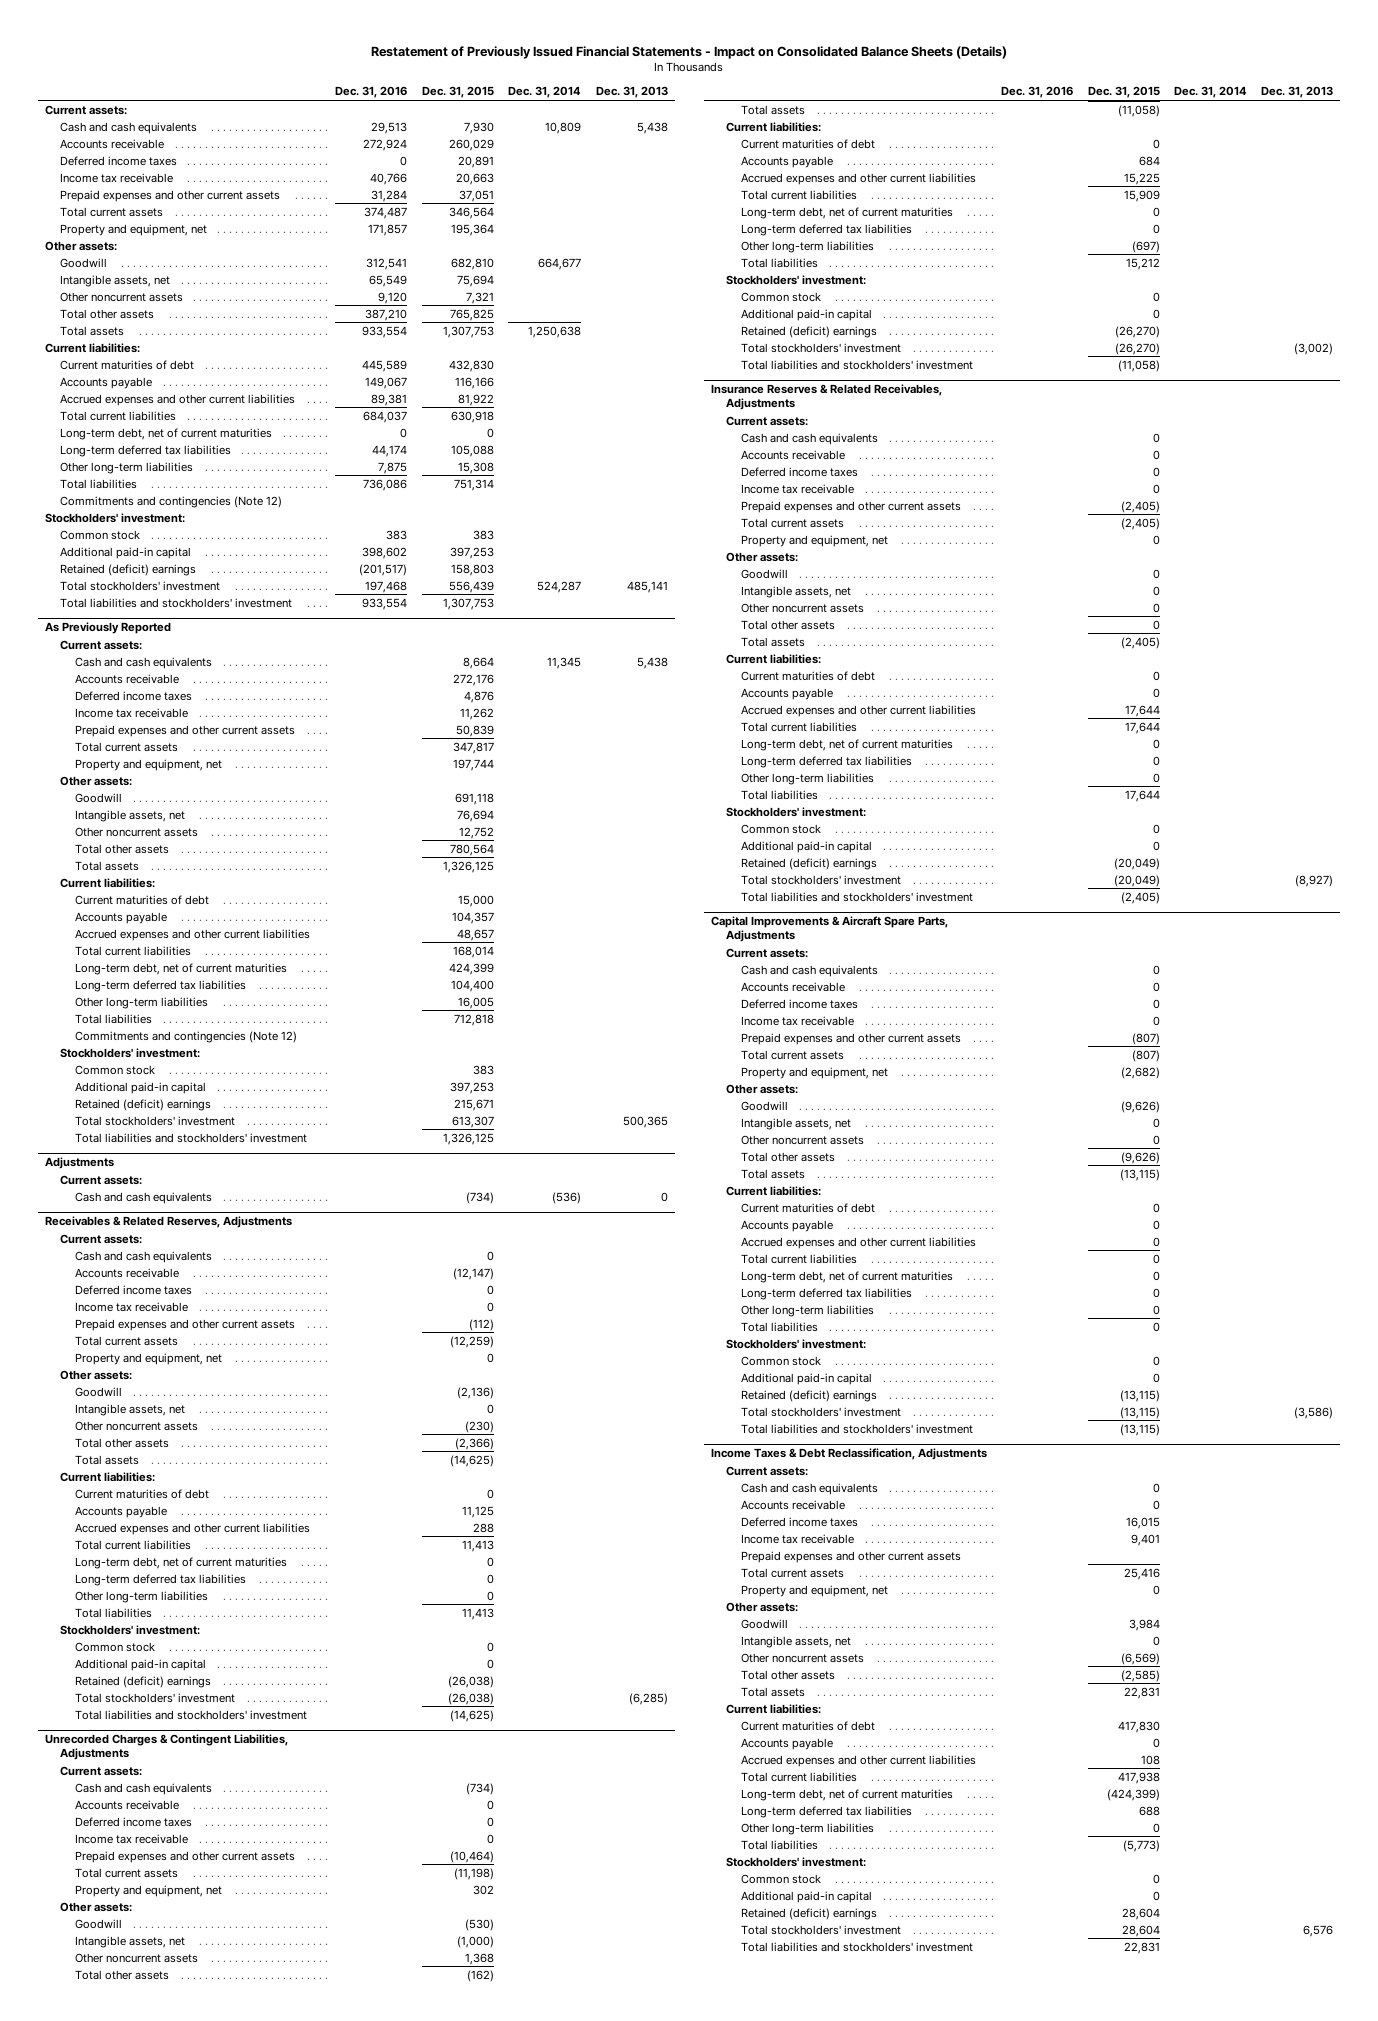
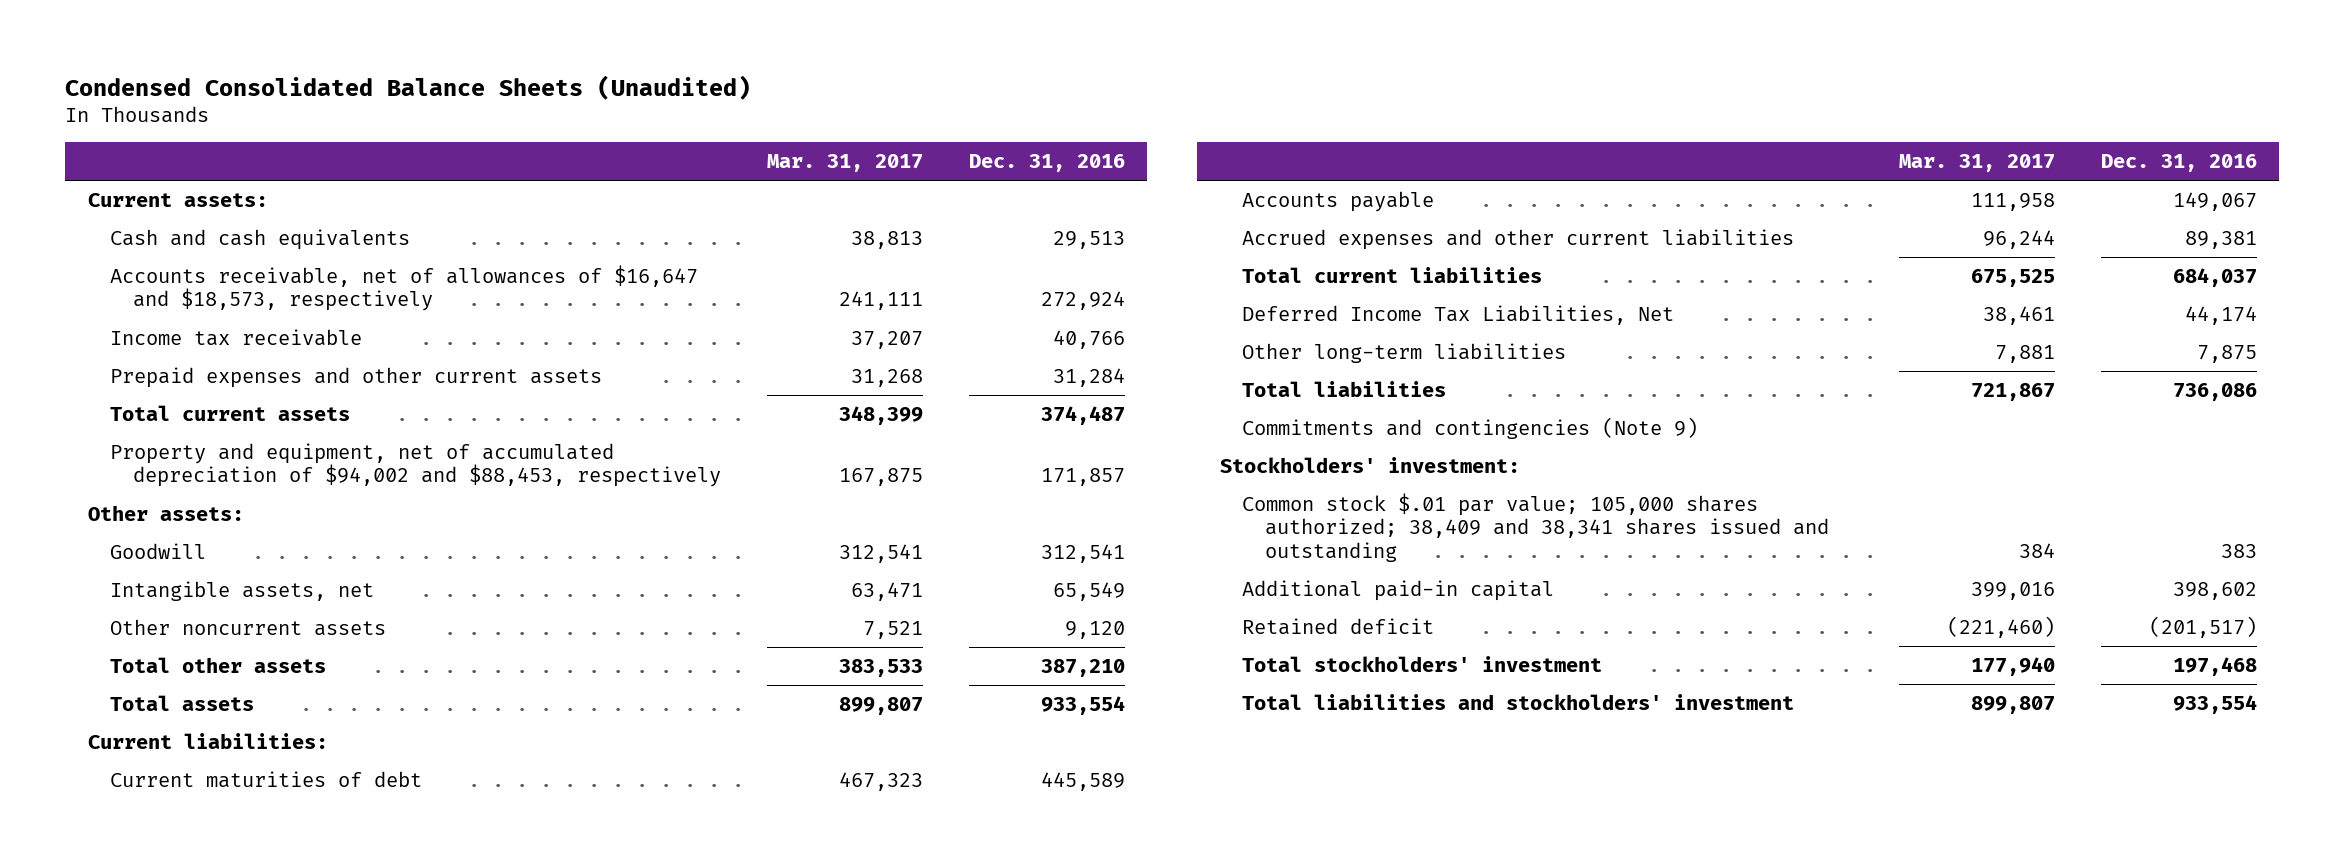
[371,45,1008,59] Restatement of Previously Issued Financial Statements - Impact on Consolidated Balance Sheets (Details) -> [64,74,751,100] Condensed Consolidated Balance Sheets (Unaudited)
[421,86,494,99] Dec. 31, 2015 -> none
[508,86,582,99] Dec. 31, 2014 -> none
[595,86,668,99] Dec. 31, 2013 -> none
none -> [766,154,923,173] Mar. 31, 2017
[59,155,177,166] Deferred income taxes -> none
[59,138,164,149] Accounts receivable -> [110,264,699,312] Accounts receivable, net of allowances of $16,647 and $18,573, respectively
[59,223,207,236] Property and equipment, net -> [110,442,721,488] Property and equipment, net of accumulated depreciation of $94,002 and $88,453, respectively
[59,427,272,440] Long-term debt, net of current maturities -> none
[59,444,231,457] Long-term deferred tax liabilities -> [1242,304,1675,325] Deferred Income Tax Liabilities, Net
[59,495,282,508] Commitments and contingencies (Note 12) -> [1242,416,1699,439] Commitments and contingencies (Note 9)
[59,529,140,540] Common stock -> [1242,492,1829,562] Common stock $.01 par value; 105,000 shares authorized; 38,409 and 38,341 shares issued and outstanding
[59,563,196,576] Retained (deficit) earnings -> [1242,617,1435,635] Retained deficit
[45,621,172,634] As Previously Reported -> none
[59,639,142,650] Current assets: -> none
[74,656,212,669] Cash and cash equivalents -> none
[74,673,179,684] Accounts receivable -> none
[74,690,192,701] Deferred income taxes -> none
[74,707,188,718] Income tax receivable -> none
[74,724,295,737] Prepaid expenses and other current assets -> none
[74,741,178,752] Total current assets -> none
[74,758,222,771] Property and equipment, net -> none
[59,775,132,786] Other assets: -> none
[74,792,122,803] Goodwill -> none
[74,809,185,822] Intangible assets, net -> none
[74,826,198,837] Other noncurrent assets -> none
[74,843,169,854] Total other assets -> none
[74,860,139,871] Total assets -> none
[59,877,155,888] Current liabilities: -> none
[74,894,209,905] Current maturities of debt -> none
[74,911,167,924] Accounts payable -> none
[74,928,310,941] Accrued expenses and other current liabilities -> none
[74,945,191,956] Total current liabilities -> none
[74,962,287,975] Long-term debt, net of current maturities -> none
[74,979,246,992] Long-term deferred tax liabilities -> none
[74,996,208,1009] Other long-term liabilities -> none
[74,1013,152,1024] Total liabilities -> none
[74,1030,297,1043] Commitments and contingencies (Note 12) -> none
[59,1047,200,1058] Stockholders' investment: -> none
[74,1064,155,1075] Common stock -> none
[74,1081,206,1094] Additional paid-in capital -> none
[74,1098,211,1111] Retained (deficit) earnings -> none
[74,1115,235,1126] Total stockholders' investment -> none
[74,1132,307,1143] Total liabilities and stockholders' investment -> none
[45,1156,115,1169] Adjustments -> none
[59,1174,142,1185] Current assets: -> none
[74,1191,212,1204] Cash and cash equivalents -> none
[45,1215,293,1228] Receivables & Related Reserves, Adjustments -> none
[59,1233,142,1244] Current assets: -> none
[74,1250,212,1263] Cash and cash equivalents -> none
[74,1267,179,1278] Accounts receivable -> none
[74,1284,192,1295] Deferred income taxes -> none
[74,1301,188,1312] Income tax receivable -> none
[74,1318,295,1331] Prepaid expenses and other current assets -> none
[74,1335,178,1346] Total current assets -> none
[74,1352,222,1365] Property and equipment, net -> none
[59,1369,132,1380] Other assets: -> none
[74,1386,122,1397] Goodwill -> none
[74,1403,185,1416] Intangible assets, net -> none
[74,1420,198,1431] Other noncurrent assets -> none
[74,1437,169,1448] Total other assets -> none
[74,1454,139,1465] Total assets -> none
[59,1471,155,1482] Current liabilities: -> none
[74,1488,209,1499] Current maturities of debt -> none
[74,1505,167,1518] Accounts payable -> none
[74,1522,310,1535] Accrued expenses and other current liabilities -> none
[74,1539,191,1550] Total current liabilities -> none
[74,1556,287,1569] Long-term debt, net of current maturities -> none
[74,1573,246,1586] Long-term deferred tax liabilities -> none
[74,1590,208,1603] Other long-term liabilities -> none
[74,1607,152,1618] Total liabilities -> none
[59,1624,200,1635] Stockholders' investment: -> none
[74,1641,155,1652] Common stock -> none
[74,1658,206,1671] Additional paid-in capital -> none
[74,1675,211,1688] Retained (deficit) earnings -> none
[74,1692,235,1703] Total stockholders' investment -> none
[74,1709,307,1720] Total liabilities and stockholders' investment -> none
[45,1733,289,1761] Unrecorded Charges & Contingent Liabilities, Adjustments -> none
[59,1765,142,1776] Current assets: -> none
[74,1782,212,1795] Cash and cash equivalents -> none
[74,1799,179,1810] Accounts receivable -> none
[74,1816,192,1827] Deferred income taxes -> none
[74,1833,188,1844] Income tax receivable -> none
[74,1850,295,1863] Prepaid expenses and other current assets -> none
[74,1867,178,1878] Total current assets -> none
[74,1884,222,1897] Property and equipment, net -> none
[59,1901,132,1912] Other assets: -> none
[74,1918,122,1929] Goodwill -> none
[74,1935,185,1948] Intangible assets, net -> none
[74,1952,198,1963] Other noncurrent assets -> none
[74,1969,169,1980] Total other assets -> none
[740,104,805,115] Total assets -> none
[725,121,821,132] Current liabilities: -> none
[740,138,875,149] Current maturities of debt -> none
[740,155,833,168] Accounts payable -> none
[740,172,976,185] Accrued expenses and other current liabilities -> none
[740,189,857,200] Total current liabilities -> none
[740,206,953,219] Long-term debt, net of current maturities -> none
[740,223,912,236] Long-term deferred tax liabilities -> none
[740,240,874,253] Other long-term liabilities -> none
[740,257,818,268] Total liabilities -> none
[725,274,866,285] Stockholders' investment: -> none
[740,291,821,302] Common stock -> none
[740,308,872,321] Additional paid-in capital -> none
[740,325,877,338] Retained (deficit) earnings -> none
[740,342,901,353] Total stockholders' investment -> none
[740,359,973,370] Total liabilities and stockholders' investment -> none
[710,383,942,411] Insurance Reserves & Related Receivables, Adjustments -> none
[725,415,808,426] Current assets: -> none
[740,432,878,445] Cash and cash equivalents -> none
[740,449,845,460] Accounts receivable -> none
[740,466,858,477] Deferred income taxes -> none
[740,483,854,494] Income tax receivable -> none
[740,500,961,513] Prepaid expenses and other current assets -> none
[740,517,844,528] Total current assets -> none
[740,534,888,547] Property and equipment, net -> none
[725,551,798,562] Other assets: -> none
[740,568,788,579] Goodwill -> none
[740,585,851,598] Intangible assets, net -> none
[740,602,864,613] Other noncurrent assets -> none
[740,619,835,630] Total other assets -> none
[740,636,805,647] Total assets -> none
[725,653,821,664] Current liabilities: -> none
[740,670,875,681] Current maturities of debt -> none
[740,687,833,700] Accounts payable -> none
[740,704,976,717] Accrued expenses and other current liabilities -> none
[740,721,857,732] Total current liabilities -> none
[740,738,953,751] Long-term debt, net of current maturities -> none
[740,755,912,768] Long-term deferred tax liabilities -> none
[740,772,874,785] Other long-term liabilities -> none
[740,789,818,800] Total liabilities -> none
[725,806,866,817] Stockholders' investment: -> none
[740,823,821,834] Common stock -> none
[740,840,872,853] Additional paid-in capital -> none
[740,857,877,870] Retained (deficit) earnings -> none
[740,874,901,885] Total stockholders' investment -> none
[740,891,973,902] Total liabilities and stockholders' investment -> none
[710,915,948,943] Capital Improvements & Aircraft Spare Parts, Adjustments -> none
[725,947,808,958] Current assets: -> none
[740,964,878,977] Cash and cash equivalents -> none
[740,981,845,992] Accounts receivable -> none
[740,998,858,1009] Deferred income taxes -> none
[740,1015,854,1026] Income tax receivable -> none
[740,1032,961,1045] Prepaid expenses and other current assets -> none
[740,1049,844,1060] Total current assets -> none
[740,1066,888,1079] Property and equipment, net -> none
[725,1083,798,1094] Other assets: -> none
[740,1100,788,1111] Goodwill -> none
[740,1117,851,1130] Intangible assets, net -> none
[740,1134,864,1145] Other noncurrent assets -> none
[740,1151,835,1162] Total other assets -> none
[740,1168,805,1179] Total assets -> none
[725,1185,821,1196] Current liabilities: -> none
[740,1202,875,1213] Current maturities of debt -> none
[740,1219,833,1232] Accounts payable -> none
[740,1236,976,1249] Accrued expenses and other current liabilities -> none
[740,1253,857,1264] Total current liabilities -> none
[740,1270,953,1283] Long-term debt, net of current maturities -> none
[740,1287,912,1300] Long-term deferred tax liabilities -> none
[740,1304,874,1317] Other long-term liabilities -> none
[740,1321,818,1332] Total liabilities -> none
[725,1338,866,1349] Stockholders' investment: -> none
[740,1355,821,1366] Common stock -> none
[740,1372,872,1385] Additional paid-in capital -> none
[740,1389,877,1402] Retained (deficit) earnings -> none
[740,1406,901,1417] Total stockholders' investment -> none
[740,1423,973,1434] Total liabilities and stockholders' investment -> none
[710,1447,987,1460] Income Taxes & Debt Reclassification, Adjustments -> none
[725,1465,808,1476] Current assets: -> none
[740,1482,878,1495] Cash and cash equivalents -> none
[740,1499,845,1510] Accounts receivable -> none
[740,1516,858,1527] Deferred income taxes -> none
[740,1533,854,1544] Income tax receivable -> none
[740,1550,961,1563] Prepaid expenses and other current assets -> none
[740,1567,844,1578] Total current assets -> none
[740,1584,888,1597] Property and equipment, net -> none
[725,1601,798,1612] Other assets: -> none
[740,1618,788,1629] Goodwill -> none
[740,1635,851,1648] Intangible assets, net -> none
[740,1652,864,1663] Other noncurrent assets -> none
[740,1669,835,1680] Total other assets -> none
[740,1686,805,1697] Total assets -> none
[725,1703,821,1714] Current liabilities: -> none
[740,1720,875,1731] Current maturities of debt -> none
[740,1737,833,1750] Accounts payable -> none
[740,1754,976,1767] Accrued expenses and other current liabilities -> none
[740,1771,857,1782] Total current liabilities -> none
[740,1788,953,1801] Long-term debt, net of current maturities -> none
[740,1805,912,1818] Long-term deferred tax liabilities -> none
[740,1822,874,1835] Other long-term liabilities -> none
[740,1839,818,1850] Total liabilities -> none
[725,1856,866,1867] Stockholders' investment: -> none
[740,1873,821,1884] Common stock -> none
[740,1890,872,1903] Additional paid-in capital -> none
[740,1907,877,1920] Retained (deficit) earnings -> none
[740,1924,901,1935] Total stockholders' investment -> none
[740,1941,973,1952] Total liabilities and stockholders' investment -> none

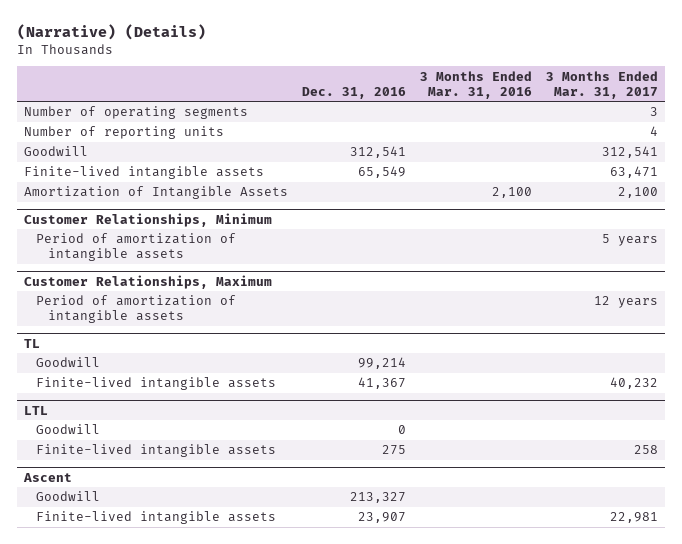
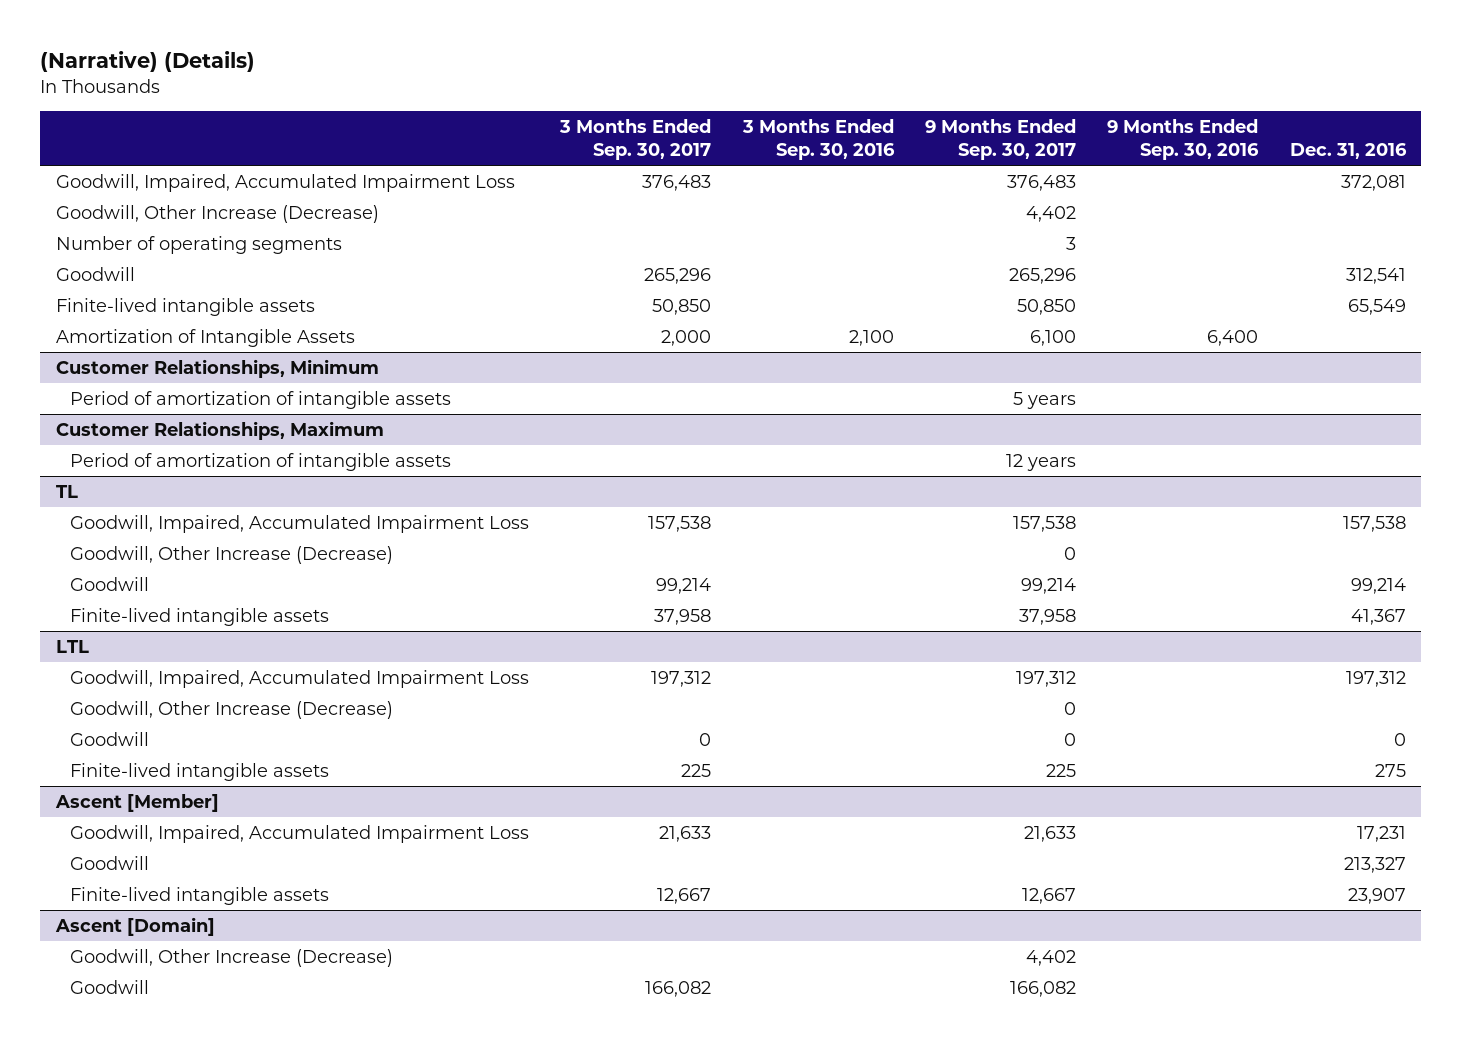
[420,70,533,99] 3 Months Ended Mar. 31, 2016 -> none
[546,70,659,99] 3 Months Ended Mar. 31, 2017 -> none
none -> [559,119,712,160] 3 Months Ended Sep. 30, 2017
none -> [741,119,895,160] 3 Months Ended Sep. 30, 2016
none -> [924,119,1076,160] 9 Months Ended Sep. 30, 2017
none -> [1107,119,1260,160] 9 Months Ended Sep. 30, 2016
none -> [55,173,515,192] Goodwill, Impaired, Accumulated Impairment Loss
none -> [55,204,379,223] Goodwill, Other Increase (Decrease)
[23,126,224,140] Number of reporting units -> none
none -> [69,514,529,533] Goodwill, Impaired, Accumulated Impairment Loss
none -> [69,545,393,564] Goodwill, Other Increase (Decrease)
none -> [69,669,529,688] Goodwill, Impaired, Accumulated Impairment Loss
none -> [69,700,393,719] Goodwill, Other Increase (Decrease)
[22,472,72,482] Ascent -> [54,793,219,812] Ascent [Member]
none -> [69,824,529,843] Goodwill, Impaired, Accumulated Impairment Loss
none -> [54,916,215,936] Ascent [Domain]
none -> [69,948,393,967] Goodwill, Other Increase (Decrease)
none -> [69,979,149,994] Goodwill

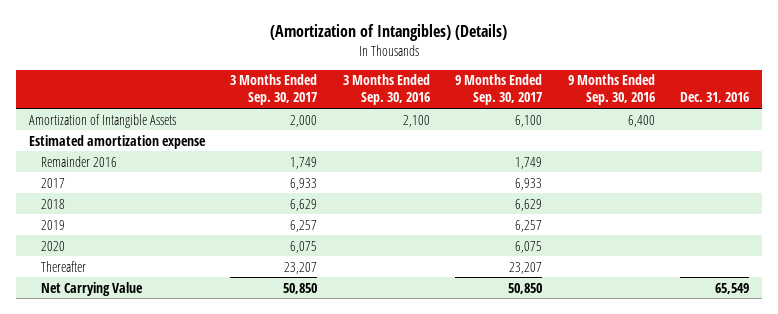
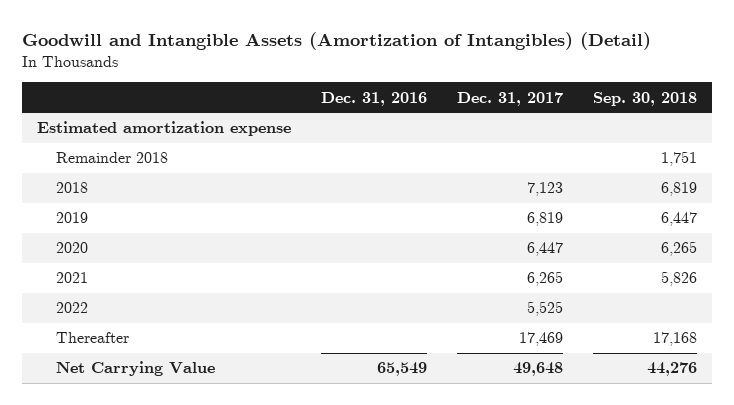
[269,24,507,42] (Amortization of Intangibles) (Details) -> [21,31,651,50] Goodwill and Intangible Assets (Amortization of Intangibles) (Detail)
[230,74,318,106] 3 Months Ended Sep. 30, 2017 -> none
[342,74,430,106] 3 Months Ended Sep. 30, 2016 -> none
[455,74,543,106] 9 Months Ended Sep. 30, 2017 -> none
[567,74,655,106] 9 Months Ended Sep. 30, 2016 -> none
none -> [457,91,564,106] Dec. 31, 2017
none -> [593,91,698,106] Sep. 30, 2018
[28,113,176,128] Amortization of Intangible Assets -> none
[40,177,65,188] 2017 -> none
[40,155,117,167] Remainder 2016 -> [56,152,169,164] Remainder 2018
none -> [56,272,89,284] 2021
none -> [56,302,89,314] 2022

